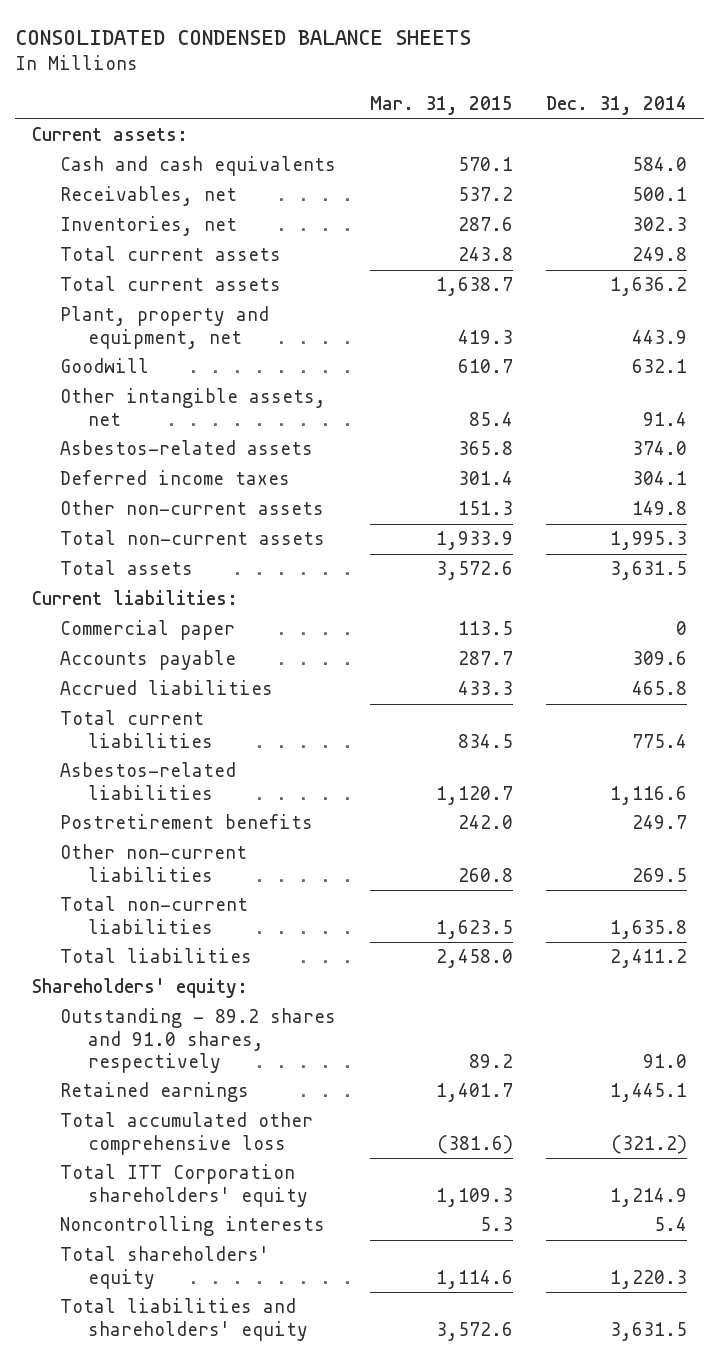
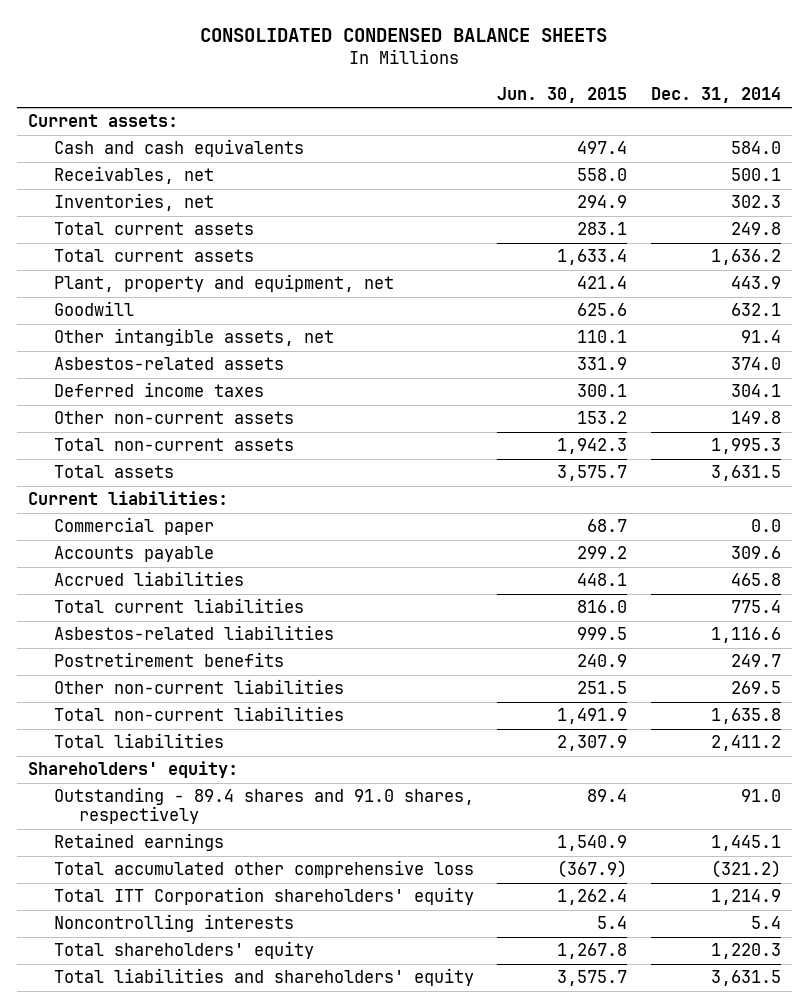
[369,96,513,116] Mar. 31, 2015 -> none
none -> [497,86,628,103] Jun. 30, 2015
[676,621,688,636] 0 -> [750,519,781,533] 0.0
[60,1008,337,1073] Outstanding - 89.2 shares and 91.0 shares, respectively -> [53,787,474,825] Outstanding - 89.4 shares and 91.0 shares, respectively

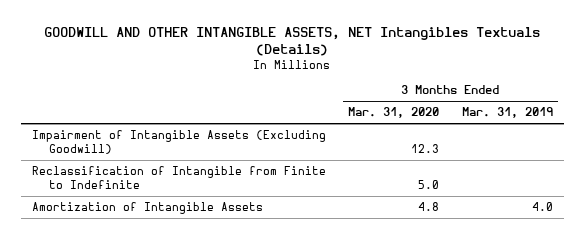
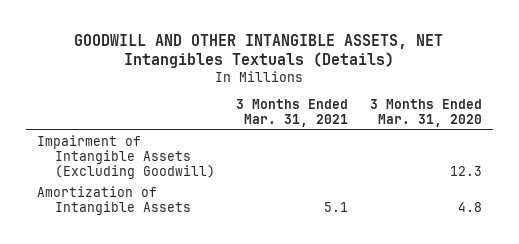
[461,107,553,119] Mar. 31, 2019 -> none
none -> [236,99,349,128] 3 Months Ended Mar. 31, 2021
[31,166,326,189] Reclassification of Intangible from Finite to Indefinite -> none

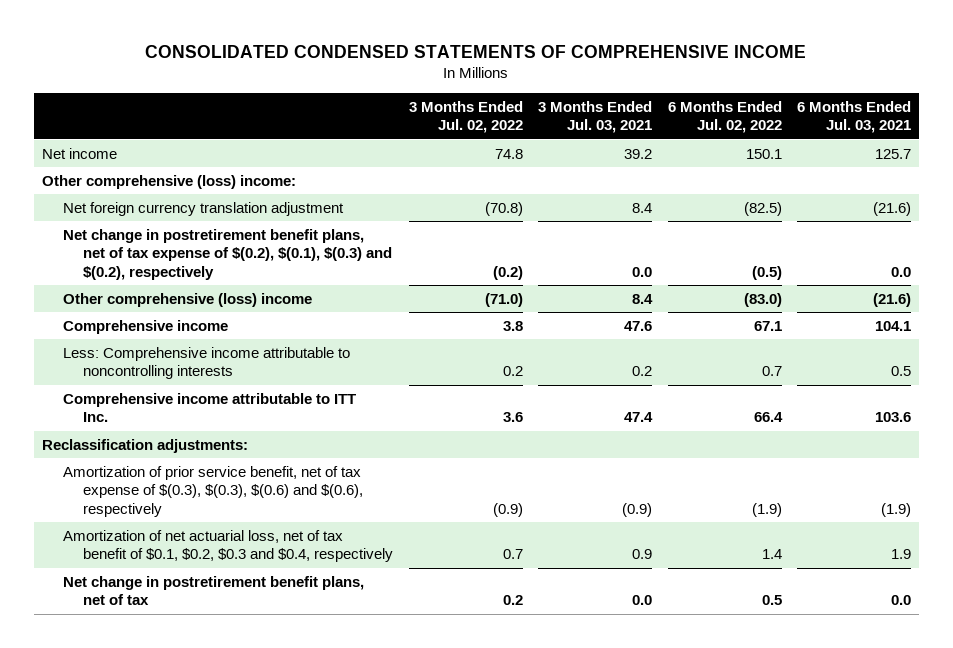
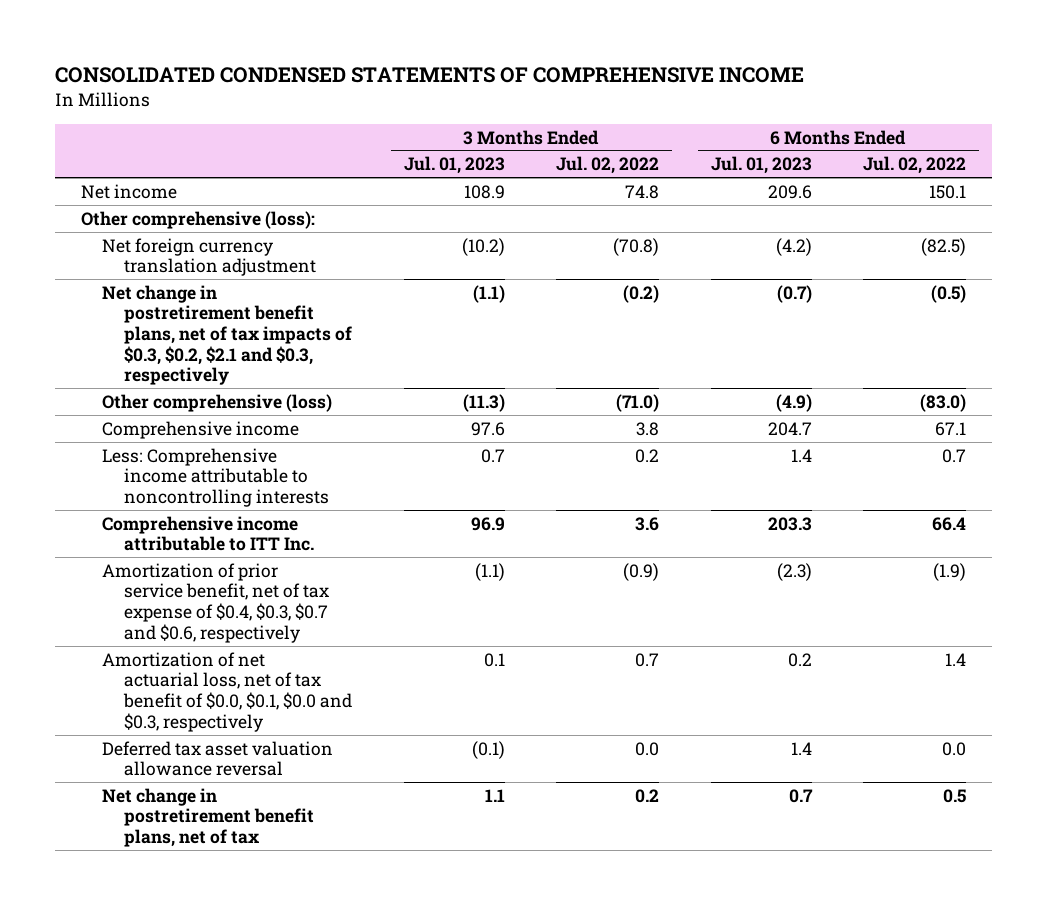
[538,100,653,134] 3 Months Ended Jul. 03, 2021 -> none
[796,100,911,134] 6 Months Ended Jul. 03, 2021 -> none
none -> [403,156,505,175] Jul. 01, 2023
none -> [710,156,812,175] Jul. 01, 2023
[42,174,297,189] Other comprehensive (loss) income: -> [80,210,315,229] Other comprehensive (loss):
[62,228,393,280] Net change in postretirement benefit plans, net of tax expense of $(0.2), $(0.1), $(0.3) and $(0.2), respectively -> [102,284,353,386] Net change in postretirement benefit plans, net of tax impacts of $0.3, $0.2, $2.1 and $0.3, respectively
[62,292,312,307] Other comprehensive (loss) income -> [102,393,333,412] Other comprehensive (loss)
[42,438,249,453] Reclassification adjustments: -> none
[62,465,364,517] Amortization of prior service benefit, net of tax expense of $(0.3), $(0.3), $(0.6) and $(0.6), respectively -> [102,562,330,643] Amortization of prior service benefit, net of tax expense of $0.4, $0.3, $0.7 and $0.6, respectively
[62,529,394,563] Amortization of net actuarial loss, net of tax benefit of $0.1, $0.2, $0.3 and $0.4, respectively -> [102,651,353,732] Amortization of net actuarial loss, net of tax benefit of $0.0, $0.1, $0.0 and $0.3, respectively
none -> [102,740,334,777] Deferred tax asset valuation allowance reversal

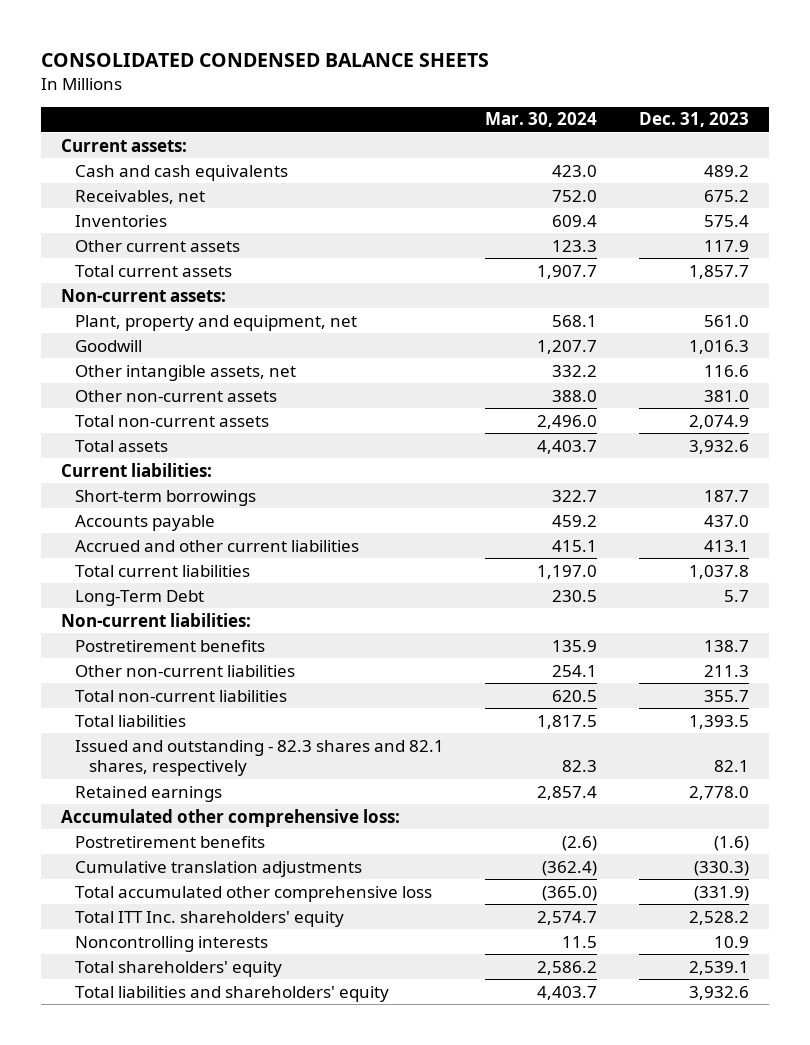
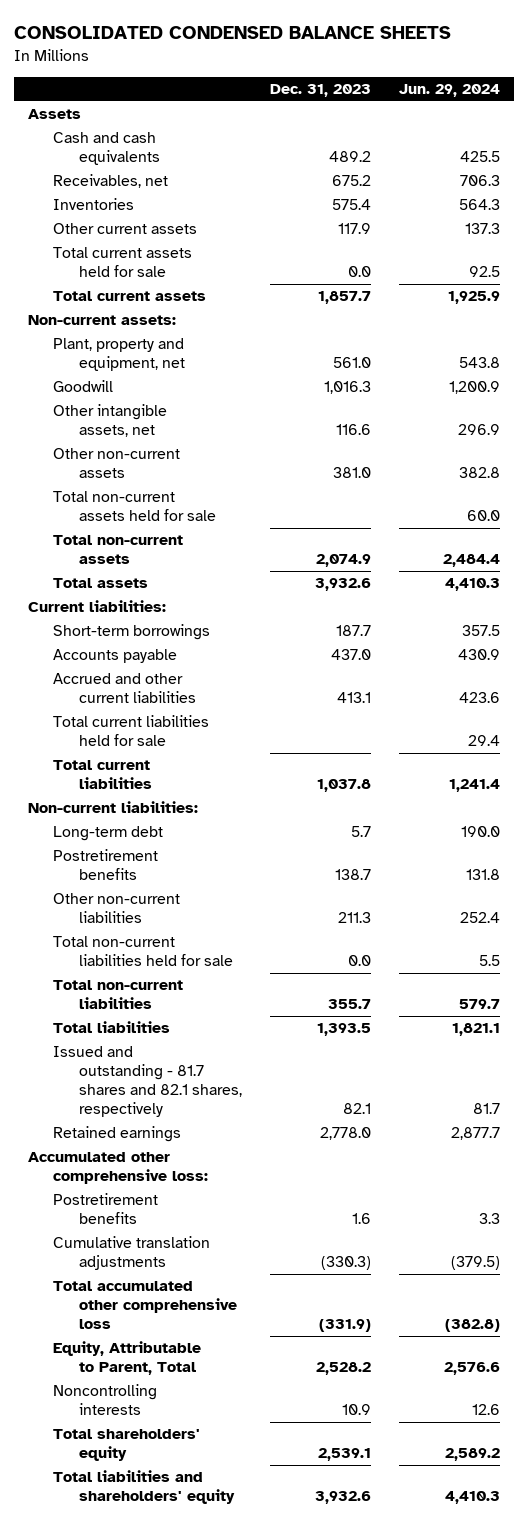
[485,112,598,128] Mar. 30, 2024 -> none
none -> [398,84,500,98] Jun. 29, 2024
[61,138,188,152] Current assets: -> [27,109,81,120] Assets
none -> [53,247,193,278] Total current assets held for sale
none -> [53,491,216,522] Total non-current assets held for sale
none -> [53,715,210,747] Total current liabilities held for sale
[75,589,205,606] Long-Term Debt -> none
none -> [53,826,164,842] Long-term debt
none -> [53,936,233,967] Total non-current liabilities held for sale
[75,739,445,777] Issued and outstanding - 82.3 shares and 82.1 shares, respectively -> [53,1046,242,1118] Issued and outstanding - 81.7 shares and 82.1 shares, respectively
[713,835,749,851] (1.6) -> [351,1213,371,1225] 1.6
[75,910,345,927] Total ITT Inc. shareholders' equity -> [53,1341,202,1376] Equity, Attributable to Parent, Total

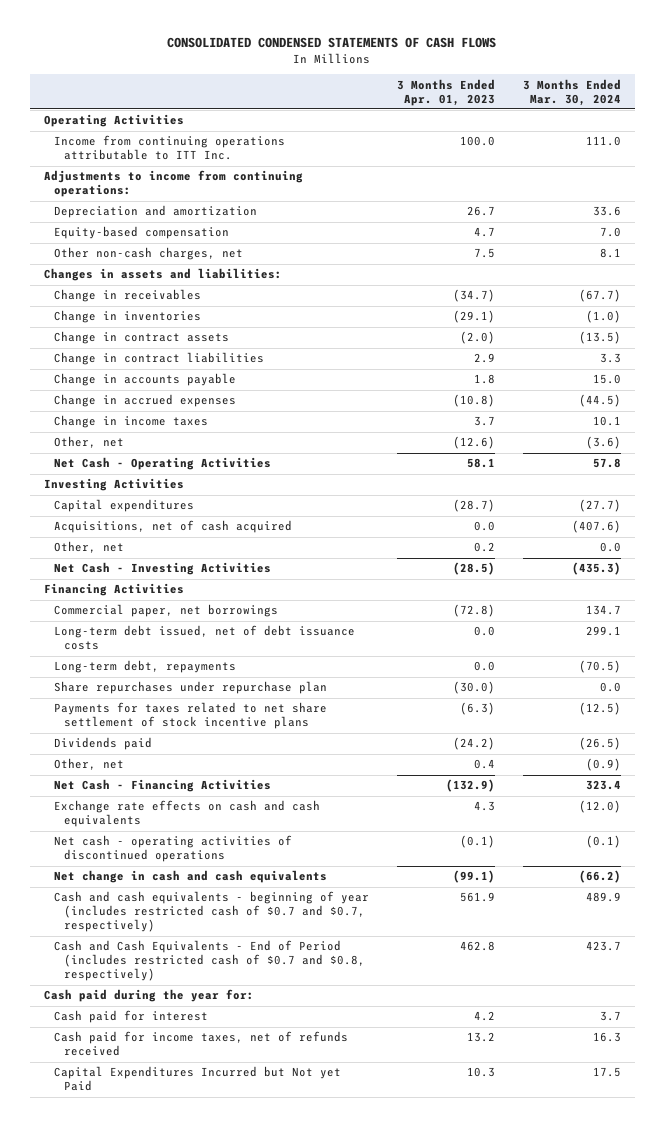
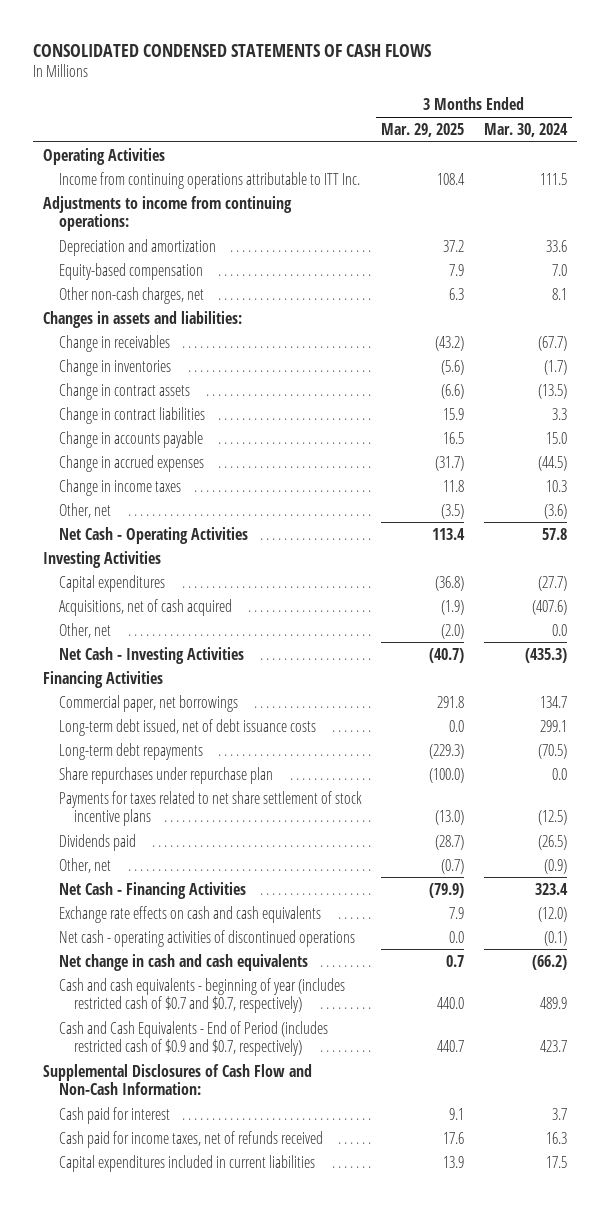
[397,78,496,106] 3 Months Ended Apr. 01, 2023 -> none
none -> [381,122,465,137] Mar. 29, 2025
[585,136,621,147] 111.0 -> [540,172,568,185] 111.5
[585,310,621,324] (1.0) -> [544,359,568,375] (1.7)
[592,416,621,427] 10.1 -> [546,479,568,492] 10.3
[54,660,237,674] Long-term debt, repayments -> [58,742,203,760] Long-term debt repayments
[43,989,254,1003] Cash paid during the year for: -> none
[54,940,366,982] Cash and Cash Equivalents - End of Period (includes restricted cash of $0.7 and $0.8, respectively) -> [58,1020,328,1057] Cash and Cash Equivalents - End of Period (includes restricted cash of $0.9 and $0.7, respectively)
none -> [42,1063,312,1096] Supplemental Disclosures of Cash Flow and Non-Cash Information:
[54,1066,342,1092] Capital Expenditures Incurred but Not yet Paid -> [58,1154,315,1172] Capital expenditures included in current liabilities

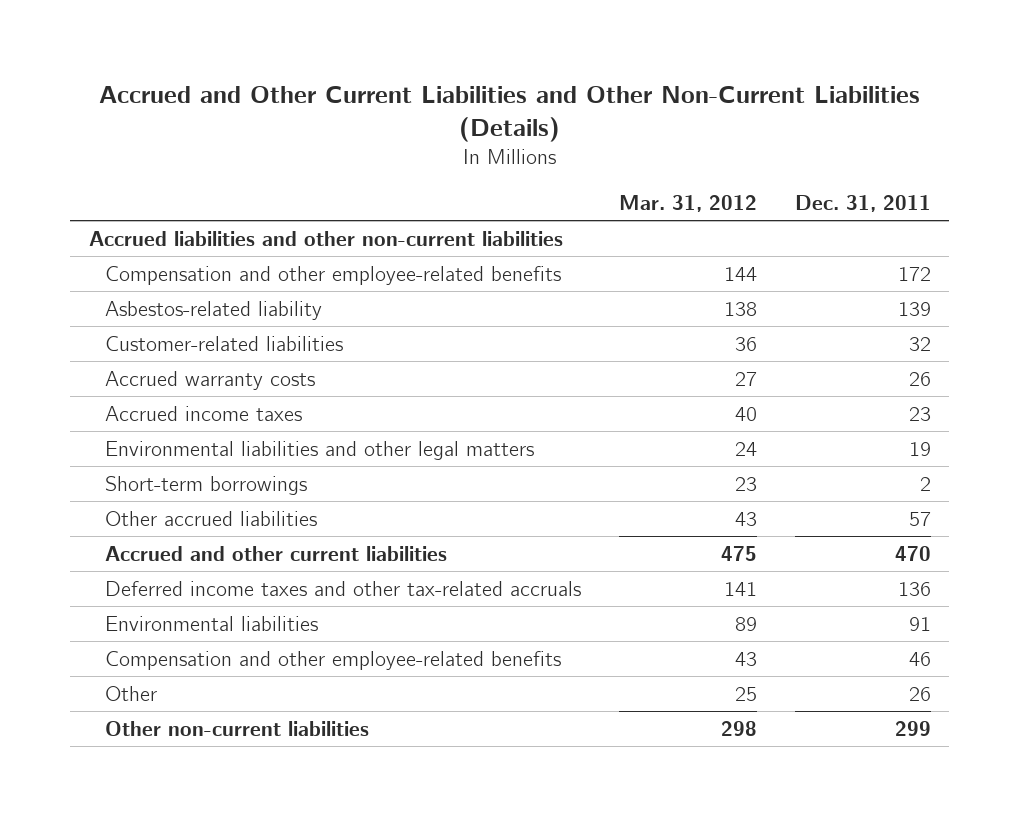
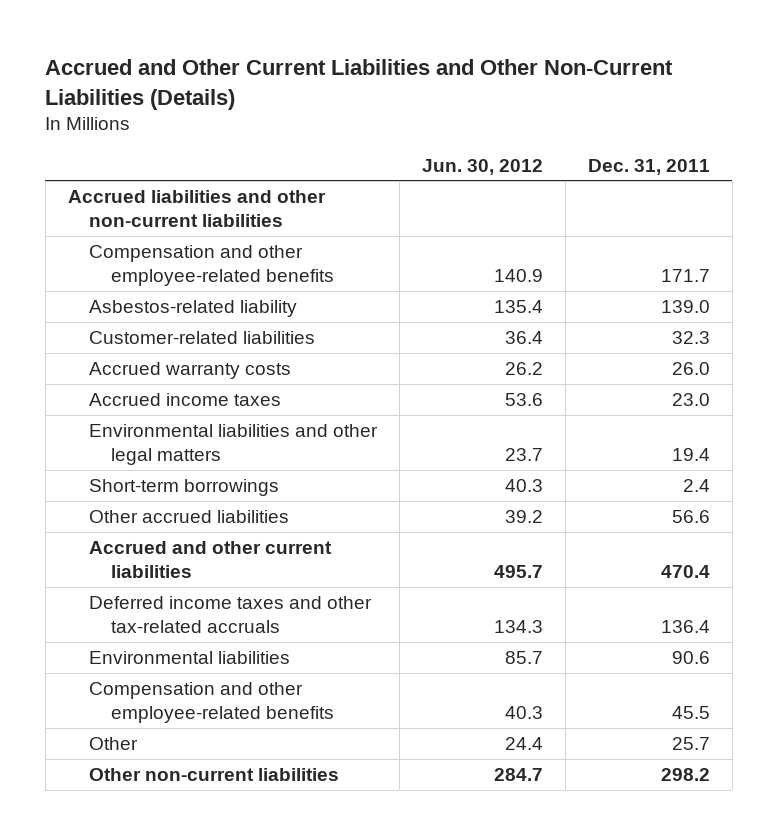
[619,195,758,213] Mar. 31, 2012 -> none
none -> [421,158,543,175] Jun. 30, 2012
[897,266,931,281] 172 -> [660,269,710,283] 171.7
[897,301,931,316] 139 -> [660,300,710,314] 139.0
[908,336,931,351] 32 -> [671,331,710,345] 32.3
[908,371,931,386] 26 -> [671,362,710,376] 26.0
[908,406,931,421] 23 -> [671,393,710,407] 23.0
[908,441,931,456] 19 -> [671,448,710,462] 19.4
[919,476,931,491] 2 -> [682,479,710,493] 2.4
[908,511,931,526] 57 -> [671,510,710,524] 56.6
[894,545,931,561] 470 -> [660,565,710,579] 470.4
[897,581,931,596] 136 -> [660,620,710,634] 136.4
[908,616,931,631] 91 -> [671,651,710,665] 90.6
[908,651,931,666] 46 -> [671,706,710,720] 45.5
[908,686,931,701] 26 -> [671,737,710,751] 25.7
[894,720,931,736] 299 -> [660,768,710,782] 298.2

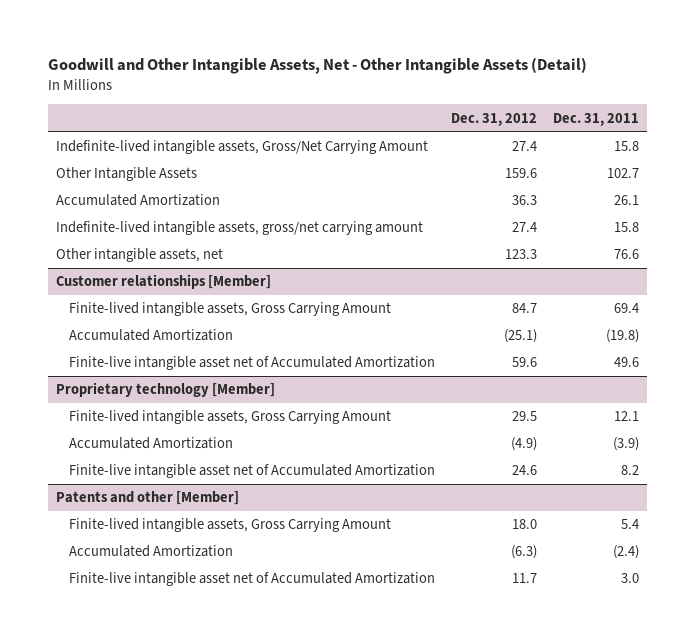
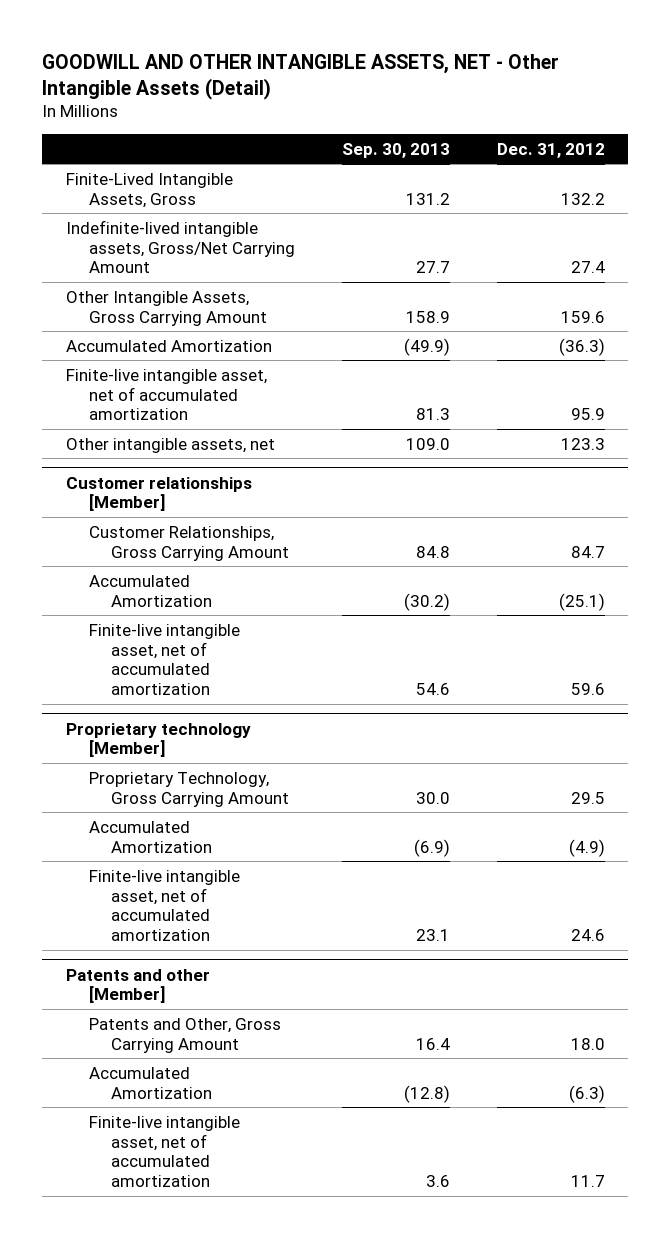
[47,57,587,75] Goodwill and Other Intangible Assets, Net - Other Intangible Assets (Detail) -> [42,53,560,100] GOODWILL AND OTHER INTANGIBLE ASSETS, NET - Other Intangible Assets (Detail)
[553,112,640,126] Dec. 31, 2011 -> none
none -> [341,142,450,158] Sep. 30, 2013
none -> [65,172,233,208] Finite-Lived Intangible Assets, Gross
[55,221,423,236] Indefinite-lived intangible assets, gross/net carrying amount -> none
[55,167,197,182] Other Intangible Assets -> [65,290,267,326] Other Intangible Assets, Gross Carrying Amount
[512,195,538,206] 36.3 -> [558,337,605,356] (36.3)
none -> [65,368,267,421] Finite-live intangible asset, net of accumulated amortization
[69,302,392,317] Finite-lived intangible assets, Gross Carrying Amount -> [88,525,290,561] Customer Relationships, Gross Carrying Amount
[69,356,436,371] Finite-live intangible asset net of Accumulated Amortization -> [88,623,240,696] Finite-live intangible asset, net of accumulated amortization
[69,410,392,425] Finite-lived intangible assets, Gross Carrying Amount -> [88,771,290,807] Proprietary Technology, Gross Carrying Amount
[69,464,436,479] Finite-live intangible asset net of Accumulated Amortization -> [88,869,240,942] Finite-live intangible asset, net of accumulated amortization
[69,518,392,533] Finite-lived intangible assets, Gross Carrying Amount -> [88,1017,281,1053] Patents and Other, Gross Carrying Amount
[69,572,436,587] Finite-live intangible asset net of Accumulated Amortization -> [88,1115,240,1188] Finite-live intangible asset, net of accumulated amortization

